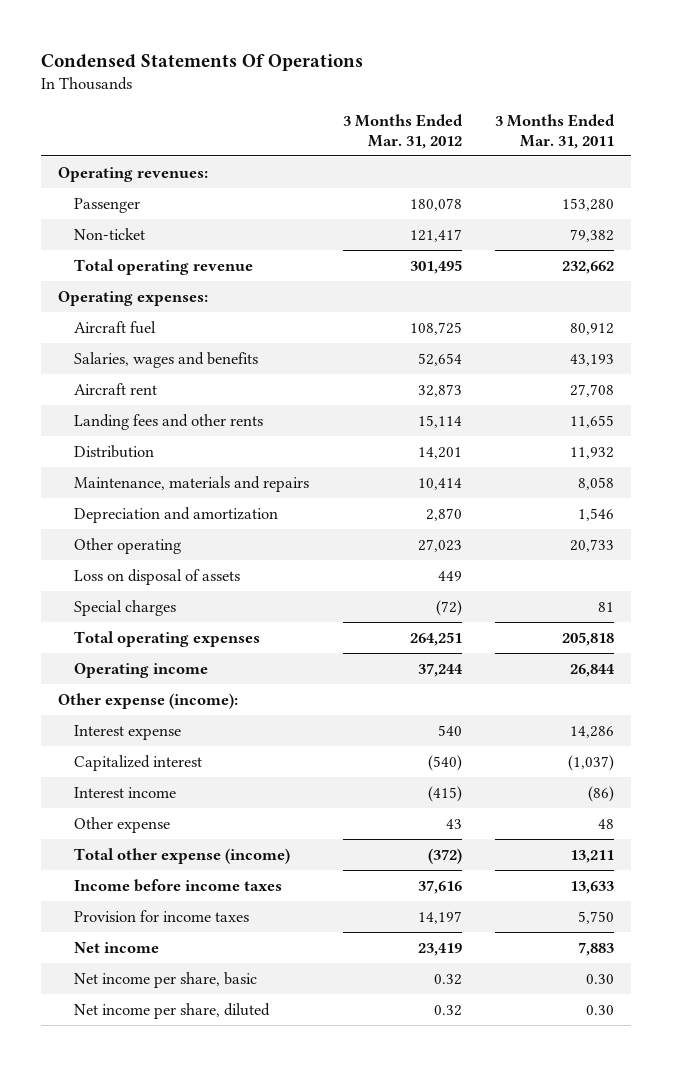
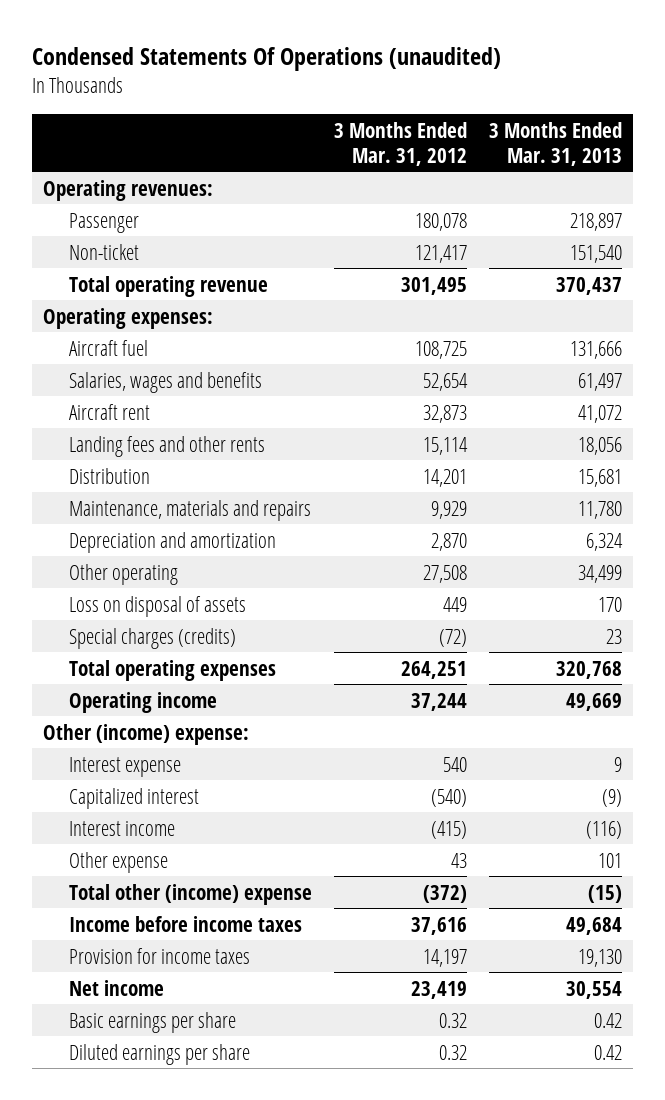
[41,53,364,71] Condensed Statements Of Operations -> [32,46,502,71] Condensed Statements Of Operations (unaudited)
[495,114,616,149] 3 Months Ended Mar. 31, 2011 -> none
none -> [488,121,622,166] 3 Months Ended Mar. 31, 2013
[417,477,462,490] 10,414 -> [430,500,467,519] 9,929
[417,538,462,552] 27,023 -> [422,564,467,583] 27,508
[74,599,177,616] Special charges -> [68,627,236,649] Special charges (credits)
[58,692,239,709] Other expense (income): -> [43,723,250,745] Other (income) expense:
[74,847,291,864] Total other expense (income) -> [68,883,312,905] Total other (income) expense
[74,971,258,988] Net income per share, basic -> [68,1011,236,1033] Basic earnings per share
[74,1002,271,1019] Net income per share, diluted -> [68,1043,250,1065] Diluted earnings per share

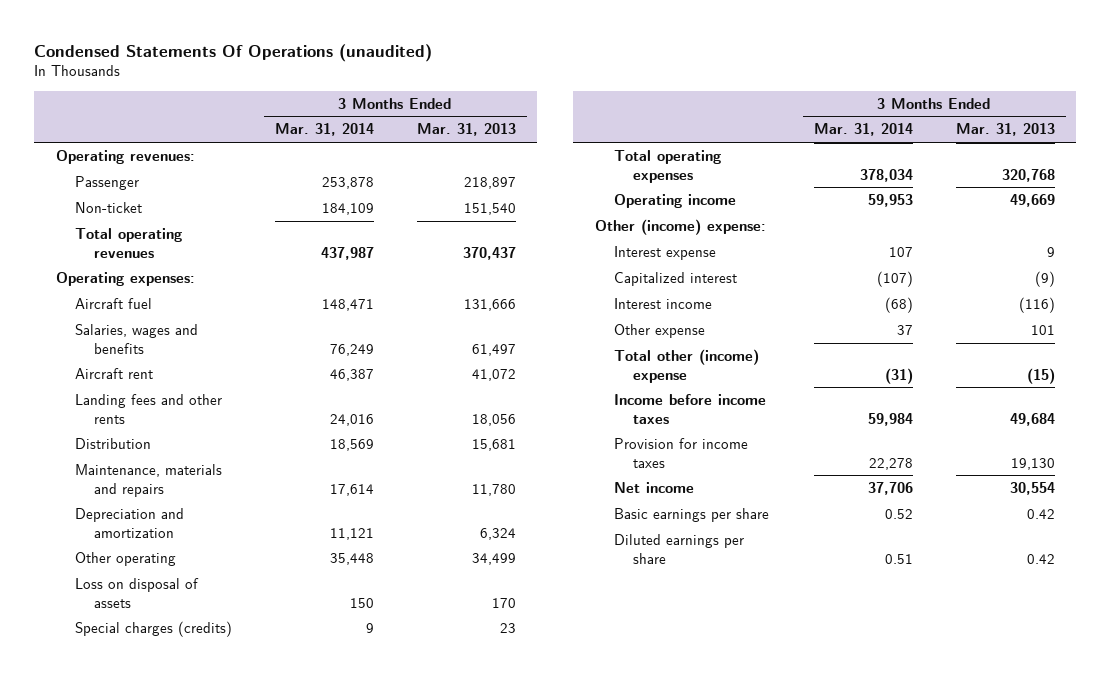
[333,121,467,166] 3 Months Ended Mar. 31, 2012 -> none
none -> [274,123,374,137] Mar. 31, 2014
[68,275,268,297] Total operating revenue -> [74,227,182,258] Total operating revenues

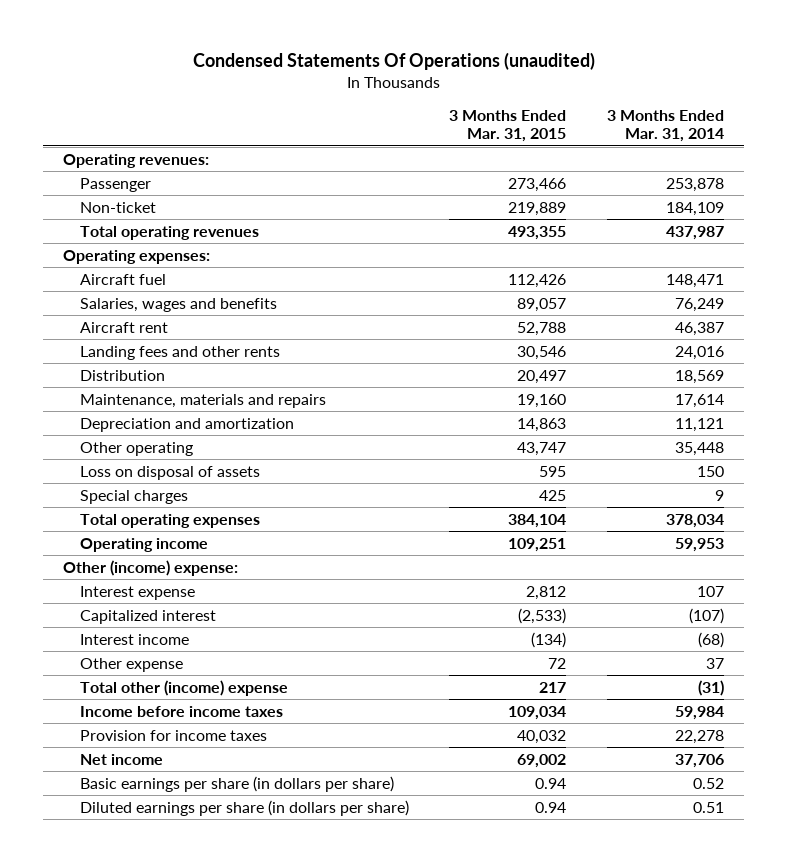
[416,123,516,137] Mar. 31, 2013 -> none
none -> [449,110,567,143] 3 Months Ended Mar. 31, 2015
[74,620,232,637] Special charges (credits) -> [79,489,188,504] Special charges
[614,507,770,522] Basic earnings per share -> [79,775,394,792] Basic earnings per share (in dollars per share)
[614,533,745,564] Diluted earnings per share -> [79,799,409,816] Diluted earnings per share (in dollars per share)

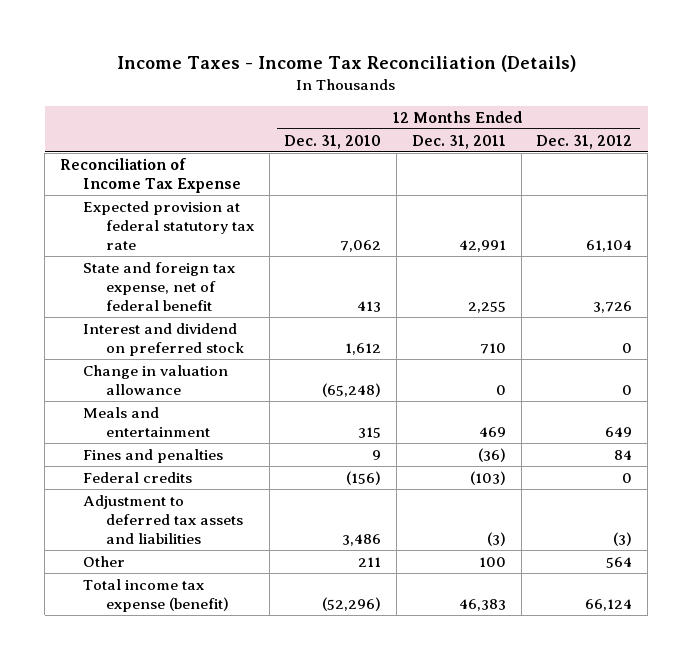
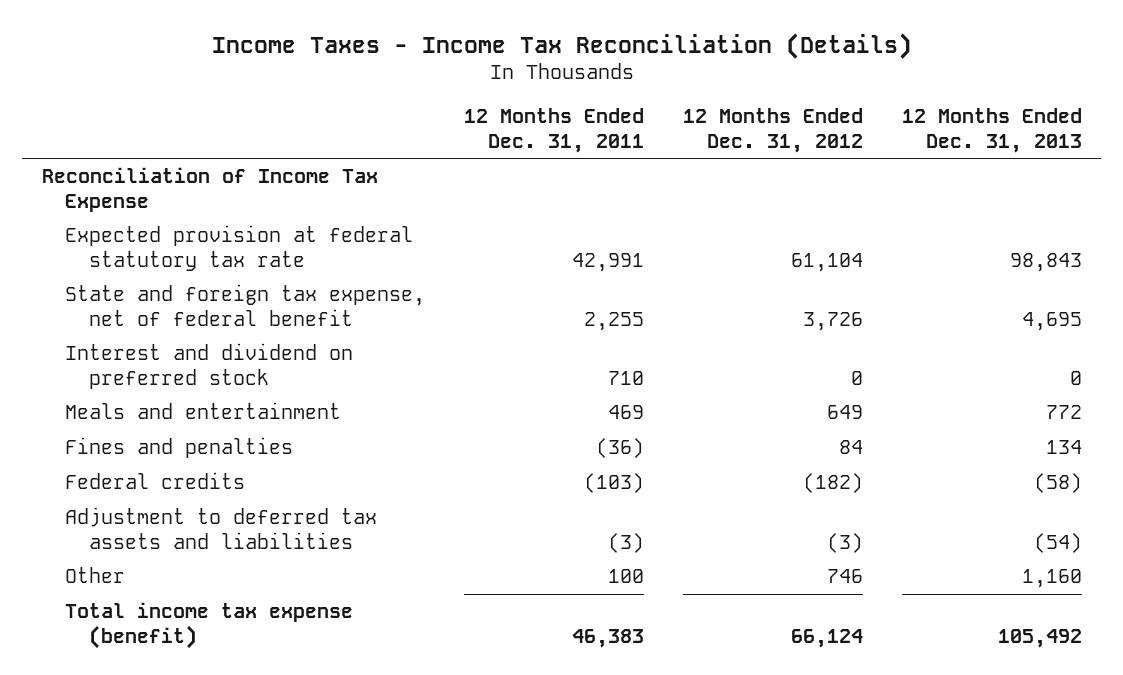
[284,134,382,149] Dec. 31, 2010 -> none
none -> [901,108,1082,153] 12 Months Ended Dec. 31, 2013
[83,364,229,395] Change in valuation allowance -> none
[622,472,633,483] 0 -> [802,473,863,494] (182)
[606,556,633,568] 564 -> [826,569,863,584] 746

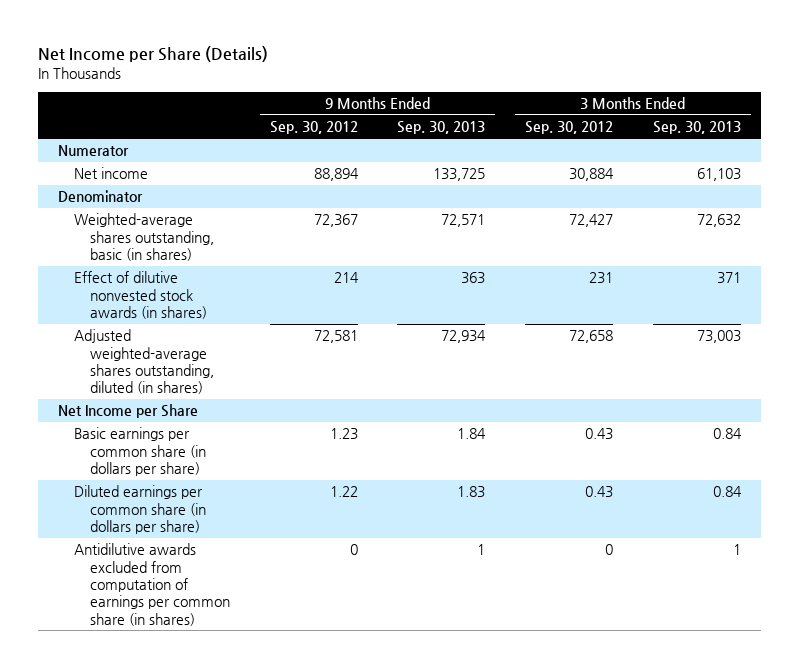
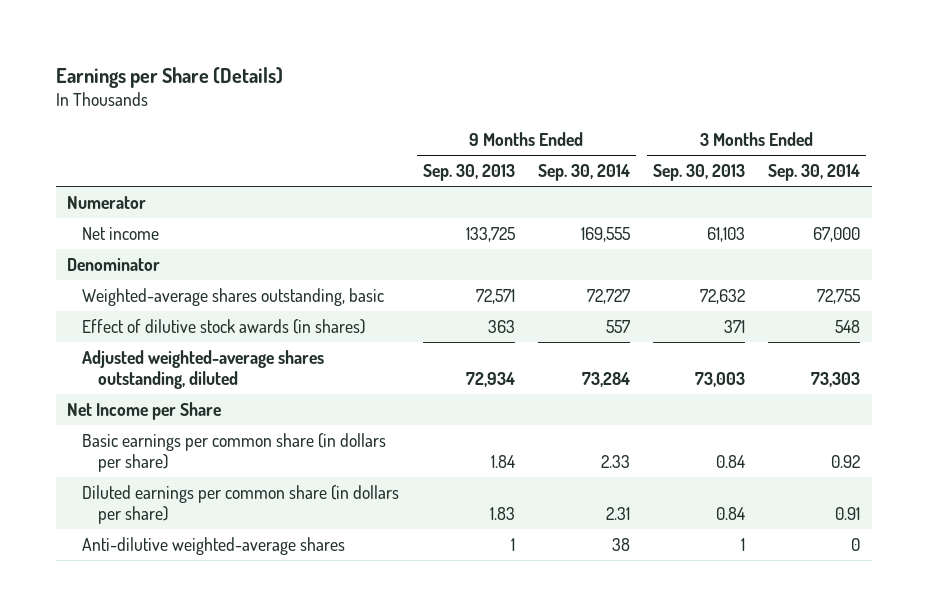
[38,46,269,63] Net Income per Share (Details) -> [55,66,283,88] Earnings per Share (Details)
[269,121,358,135] Sep. 30, 2012 -> none
[525,121,614,135] Sep. 30, 2012 -> none
none -> [537,164,630,182] Sep. 30, 2014
none -> [768,164,861,182] Sep. 30, 2014
[74,213,214,261] Weighted-average shares outstanding, basic (in shares) -> [82,288,385,307] Weighted-average shares outstanding, basic
[74,271,207,319] Effect of dilutive nonvested stock awards (in shares) -> [82,319,366,335] Effect of dilutive stock awards (in shares)
[74,329,214,395] Adjusted weighted-average shares outstanding, diluted (in shares) -> [82,350,325,390] Adjusted weighted-average shares outstanding, diluted
[74,543,230,626] Antidilutive awards excluded from computation of earnings per common share (in shares) -> [82,537,346,556] Anti-dilutive weighted-average shares

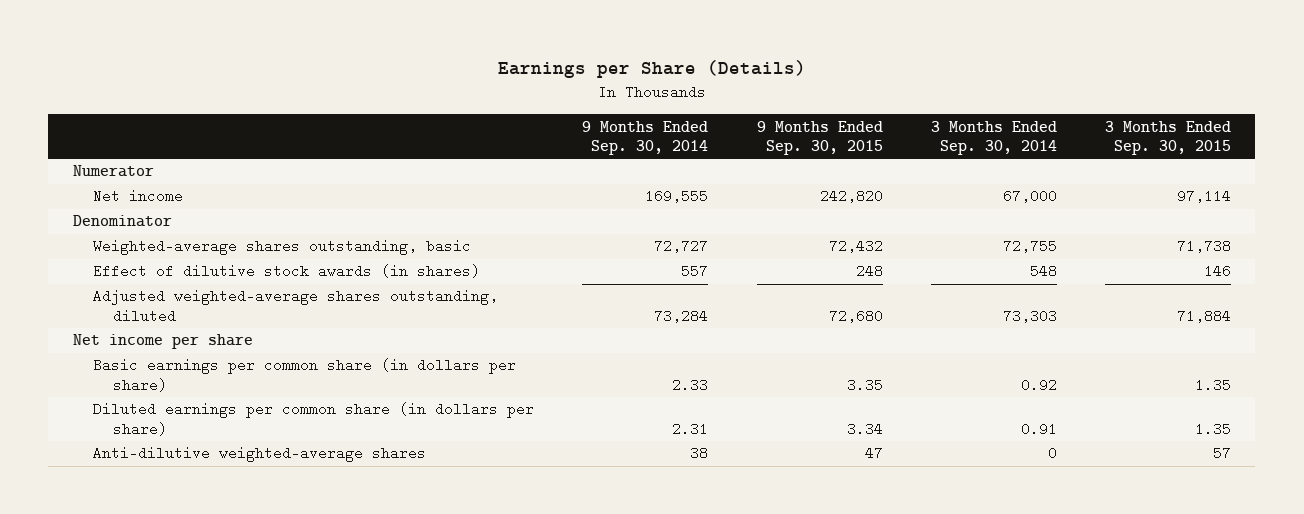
[422,164,515,182] Sep. 30, 2013 -> none
[653,164,746,182] Sep. 30, 2013 -> none
none -> [756,120,883,156] 9 Months Ended Sep. 30, 2015
none -> [1105,120,1232,156] 3 Months Ended Sep. 30, 2015
[67,402,222,421] Net Income per Share -> [72,334,253,350] Net income per share

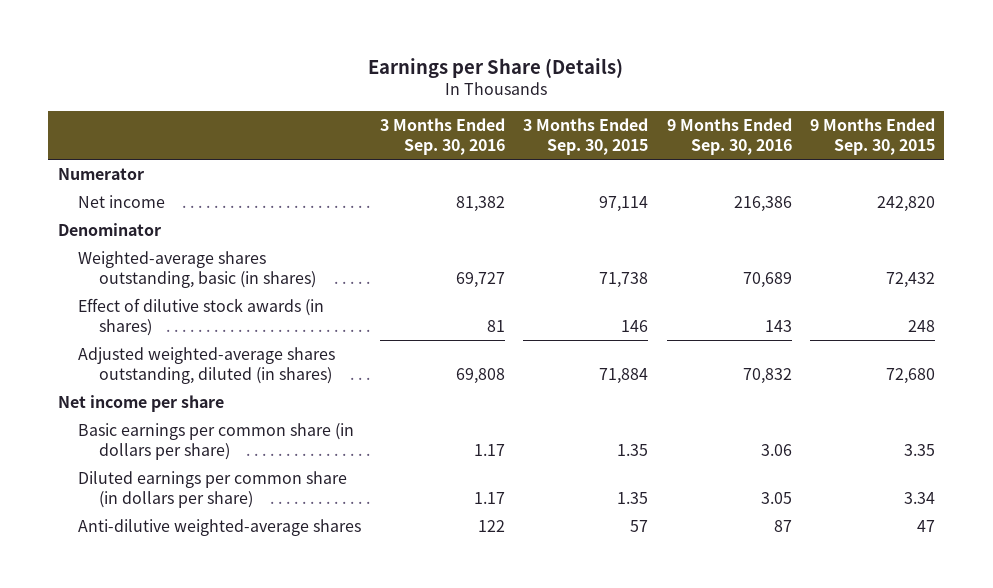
[582,120,709,156] 9 Months Ended Sep. 30, 2014 -> none
[930,120,1057,156] 3 Months Ended Sep. 30, 2014 -> none
none -> [379,118,505,156] 3 Months Ended Sep. 30, 2016
none -> [666,118,792,156] 9 Months Ended Sep. 30, 2016
[92,239,471,256] Weighted-average shares outstanding, basic -> [78,250,316,288] Weighted-average shares outstanding, basic (in shares)
[92,289,498,323] Adjusted weighted-average shares outstanding, diluted -> [78,346,336,384] Adjusted weighted-average shares outstanding, diluted (in shares)

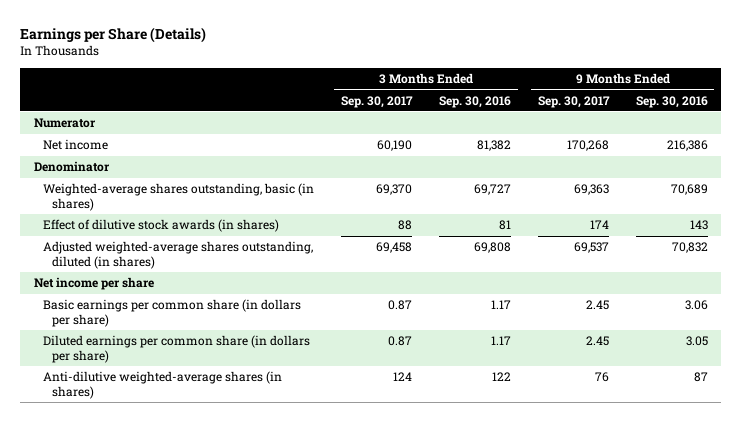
[523,118,649,156] 3 Months Ended Sep. 30, 2015 -> none
[810,118,936,156] 9 Months Ended Sep. 30, 2015 -> none
none -> [340,95,413,108] Sep. 30, 2017
none -> [537,95,610,108] Sep. 30, 2017
[78,518,362,536] Anti-dilutive weighted-average shares -> [43,371,283,399] Anti-dilutive weighted-average shares (in shares)

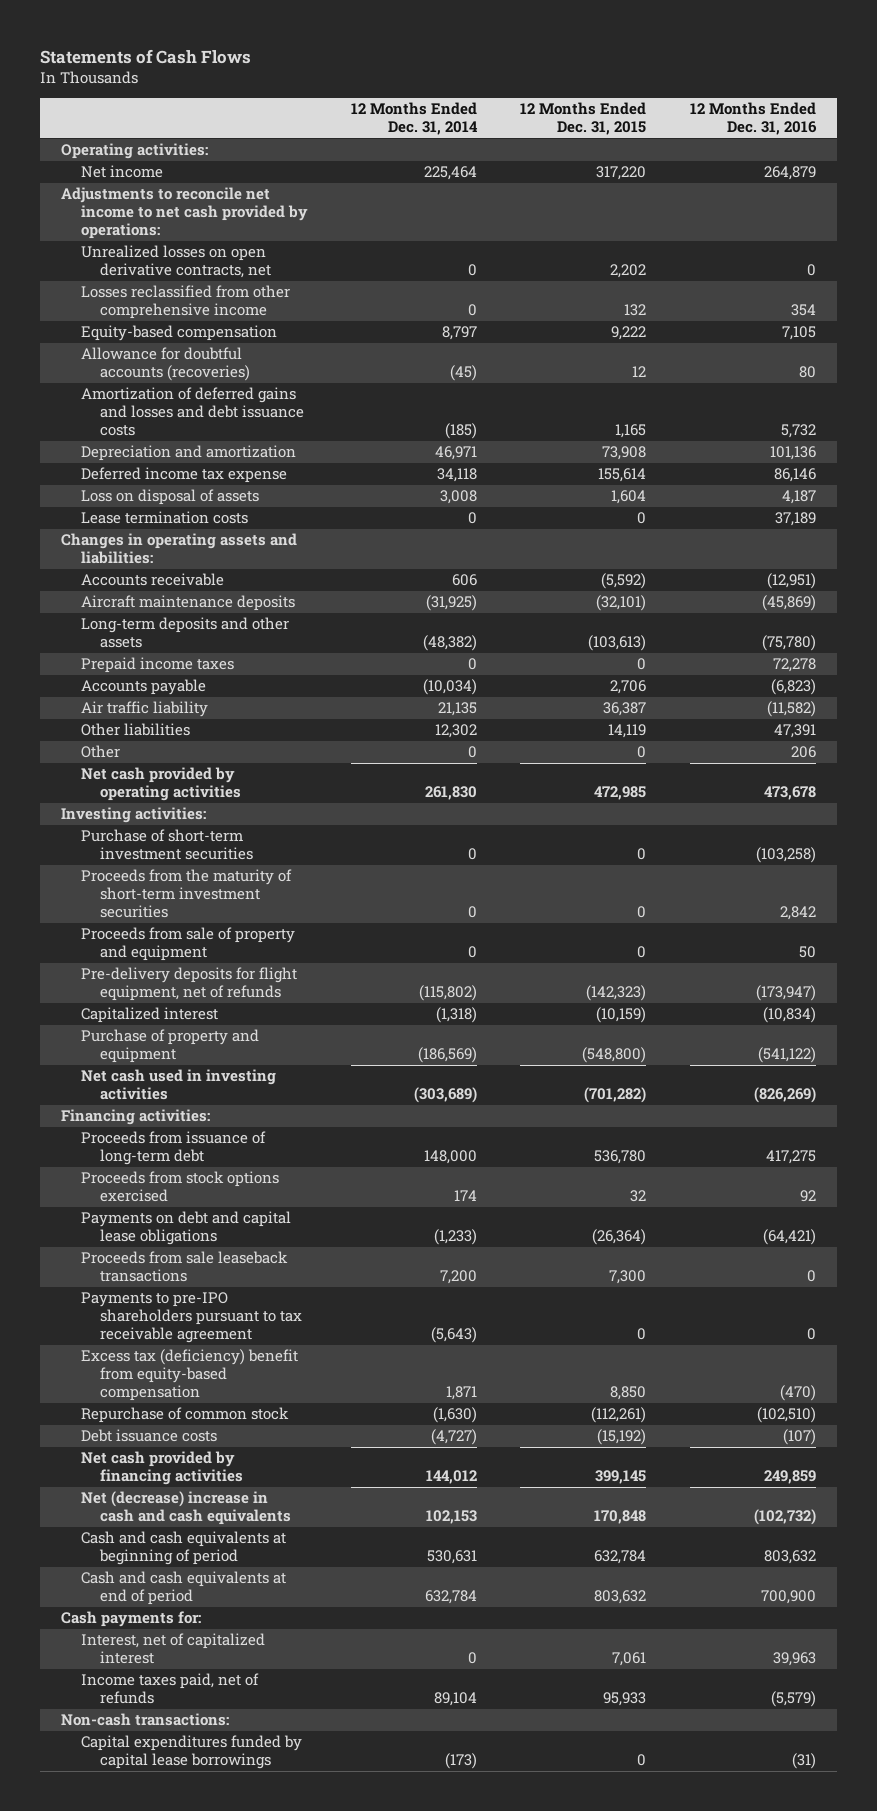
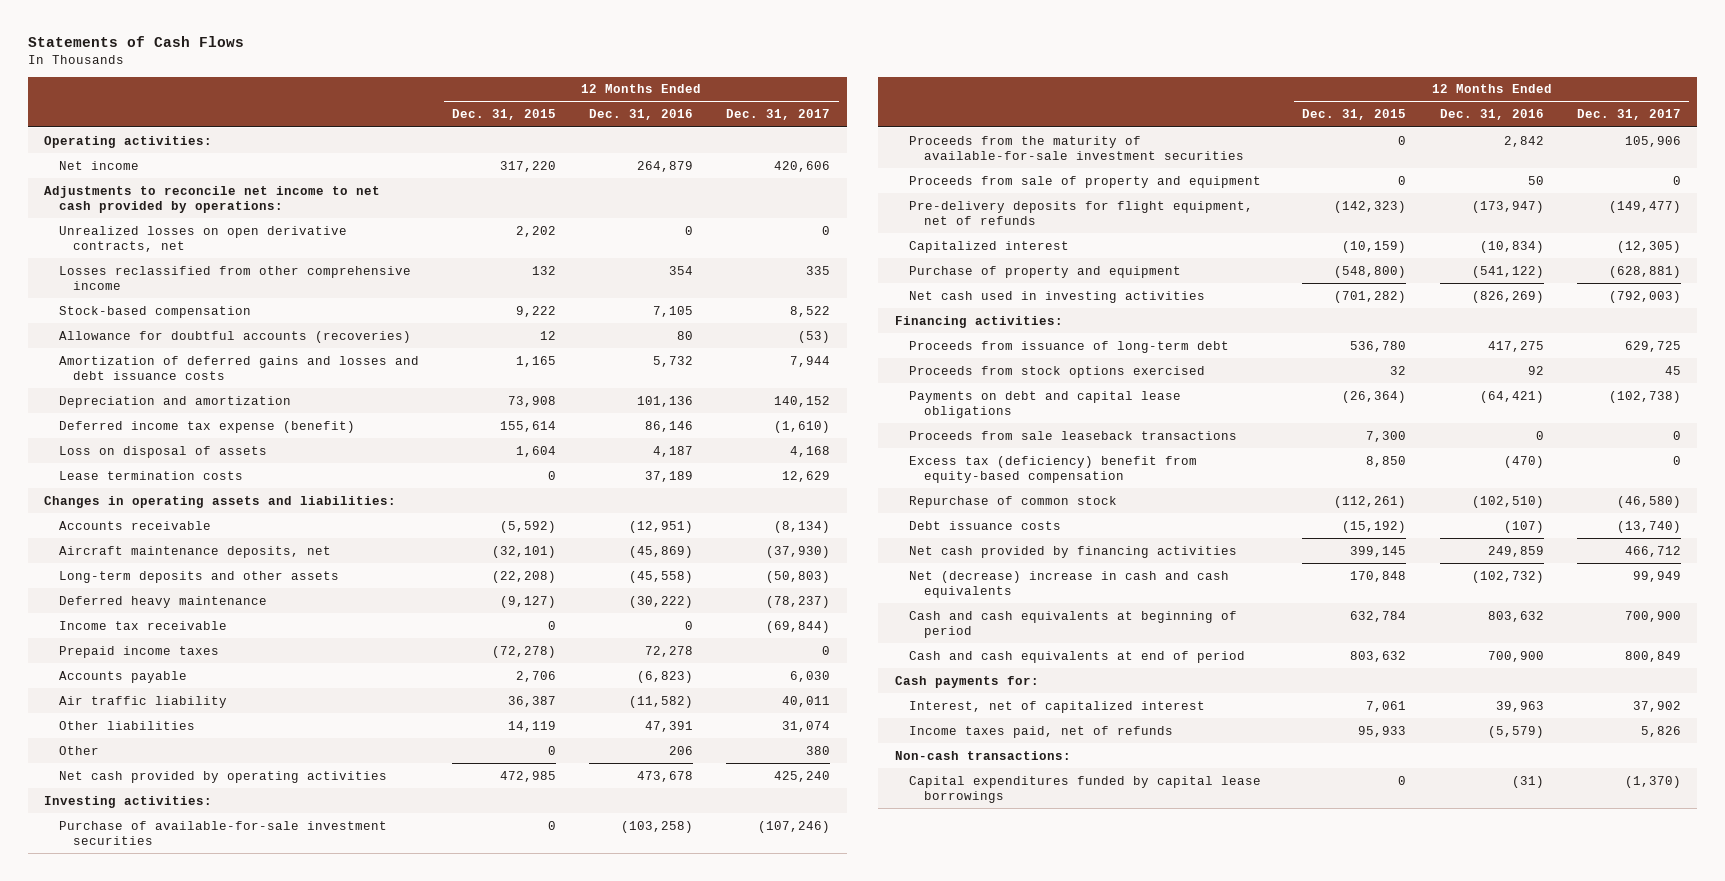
[351,102,479,136] 12 Months Ended Dec. 31, 2014 -> none
none -> [726,109,831,121] Dec. 31, 2017
[80,325,277,342] Equity-based compensation -> [58,305,251,318] Stock-based compensation
[80,467,287,484] Deferred income tax expense -> [58,420,355,433] Deferred income tax expense (benefit)
[80,595,295,612] Aircraft maintenance deposits -> [58,545,331,558] Aircraft maintenance deposits, net
[588,635,647,652] (103,613) -> [491,570,556,583] (22,208)
[761,635,816,652] (75,780) -> [629,570,694,583] (45,558)
none -> [58,595,267,608] Deferred heavy maintenance
none -> [58,620,227,630] Income tax receivable
[637,658,647,671] 0 -> [491,645,556,658] (72,278)
[80,829,254,861] Purchase of short-term investment securities -> [58,820,387,845] Purchase of available-for-sale investment securities
[80,869,292,918] Proceeds from the maturity of short-term investment securities -> [909,135,1244,160] Proceeds from the maturity of available-for-sale investment securities
[80,1292,303,1343] Payments to pre-IPO shareholders pursuant to tax receivable agreement -> none

